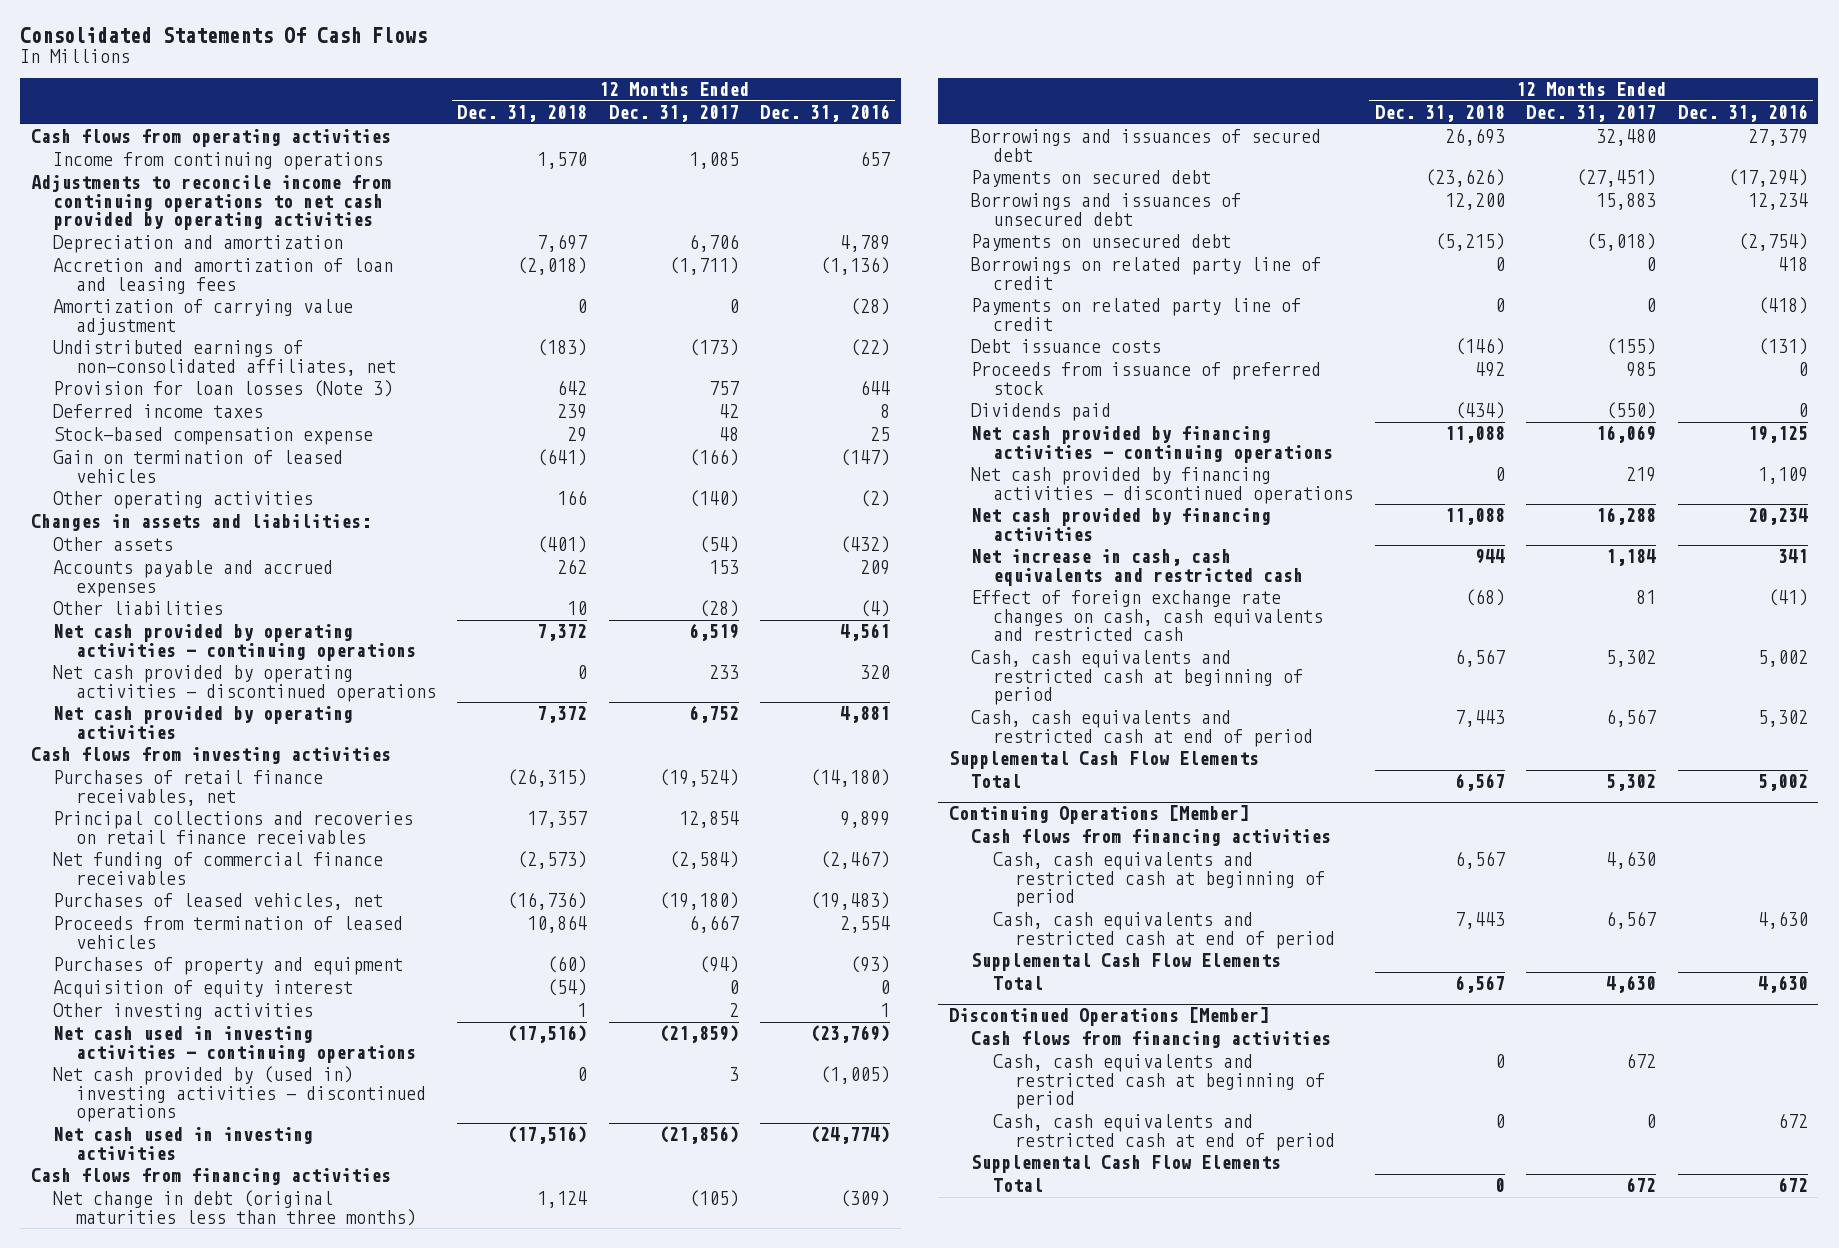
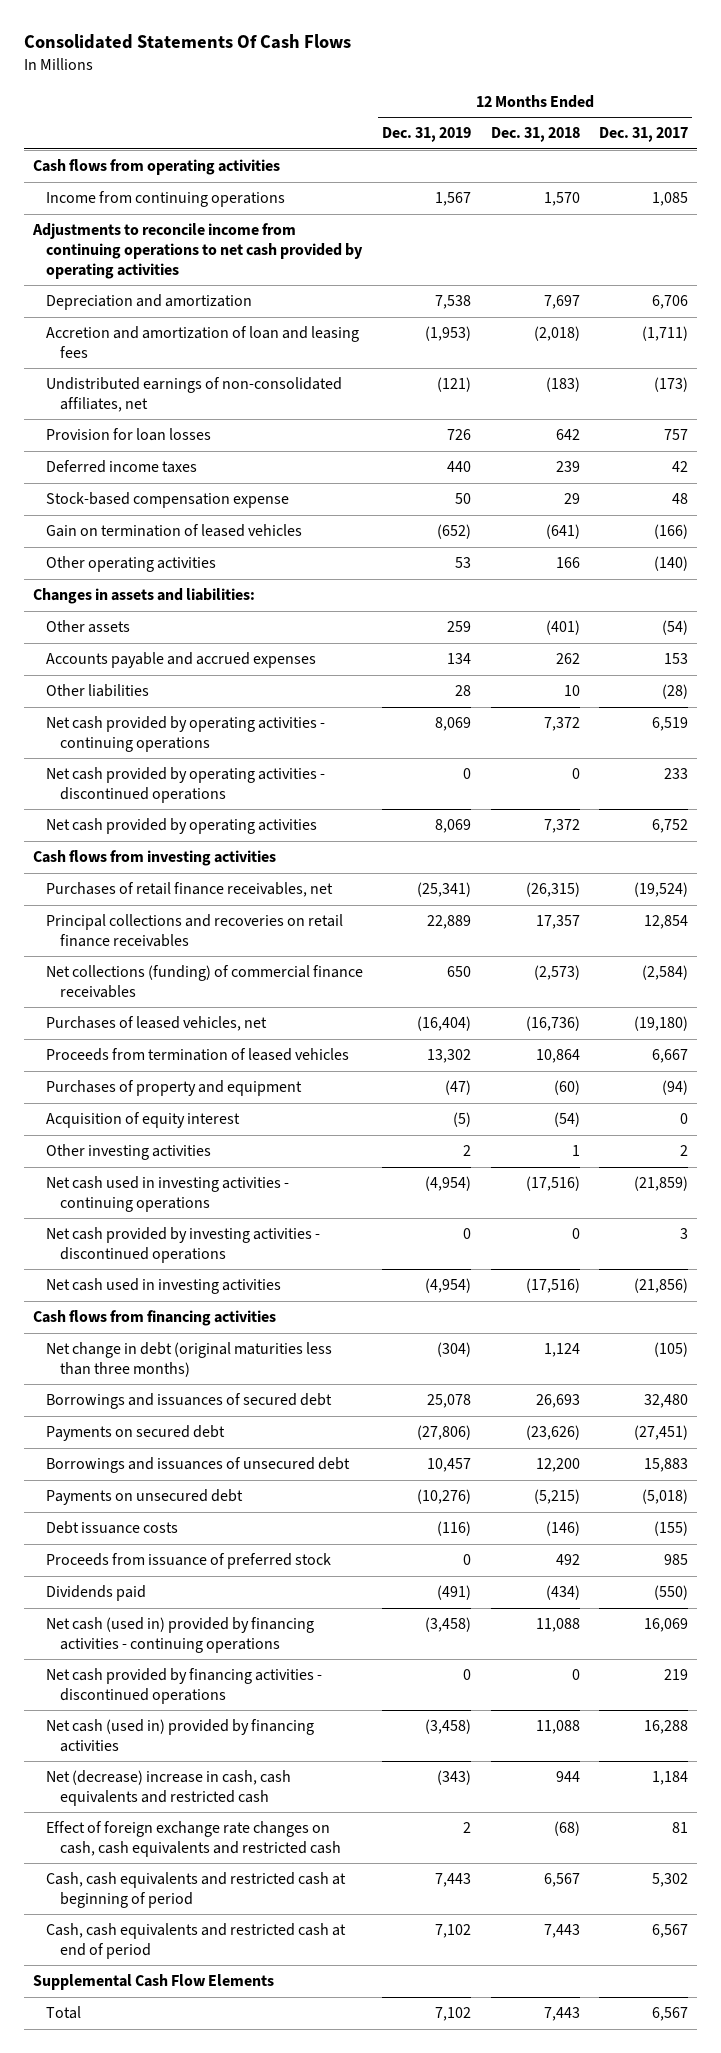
[760,104,891,123] Dec. 31, 2016 -> none
none -> [382,127,472,143] Dec. 31, 2019
[53,299,354,335] Amortization of carrying value adjustment -> none
[53,380,394,398] Provision for loan losses (Note 3) -> [46,428,212,442] Provision for loan losses
[53,852,384,885] Net funding of commercial finance receivables -> [46,965,364,998] Net collections (funding) of commercial finance receivables
[53,1066,426,1122] Net cash provided by (used in) investing activities - discontinued operations -> [46,1227,321,1263] Net cash provided by investing activities - discontinued operations
[970,257,1321,290] Borrowings on related party line of credit -> none
[970,298,1301,331] Payments on related party line of credit -> none
[970,426,1334,463] Net cash provided by financing activities - continuing operations -> [46,1617,315,1653] Net cash (used in) provided by financing activities - continuing operations
[970,508,1271,541] Net cash provided by financing activities -> [46,1719,315,1752] Net cash (used in) provided by financing activities
[970,549,1304,586] Net increase in cash, cash equivalents and restricted cash -> [46,1770,292,1806] Net (decrease) increase in cash, cash equivalents and restricted cash
[948,805,1249,825] Continuing Operations [Member] -> none
[970,829,1331,847] Cash flows from financing activities -> none
[993,852,1326,907] Cash, cash equivalents and restricted cash at beginning of period -> none
[993,912,1336,949] Cash, cash equivalents and restricted cash at end of period -> none
[970,953,1281,972] Supplemental Cash Flow Elements -> none
[993,976,1044,991] Total -> none
[948,1007,1269,1027] Discontinued Operations [Member] -> none
[970,1031,1331,1049] Cash flows from financing activities -> none
[993,1054,1326,1109] Cash, cash equivalents and restricted cash at beginning of period -> none
[993,1114,1336,1151] Cash, cash equivalents and restricted cash at end of period -> none
[970,1155,1281,1174] Supplemental Cash Flow Elements -> none
[993,1178,1044,1193] Total -> none
[1454,773,1505,792] 6,567 -> [543,2007,580,2022] 7,443
[1606,774,1657,792] 5,302 -> [651,2007,688,2022] 6,567

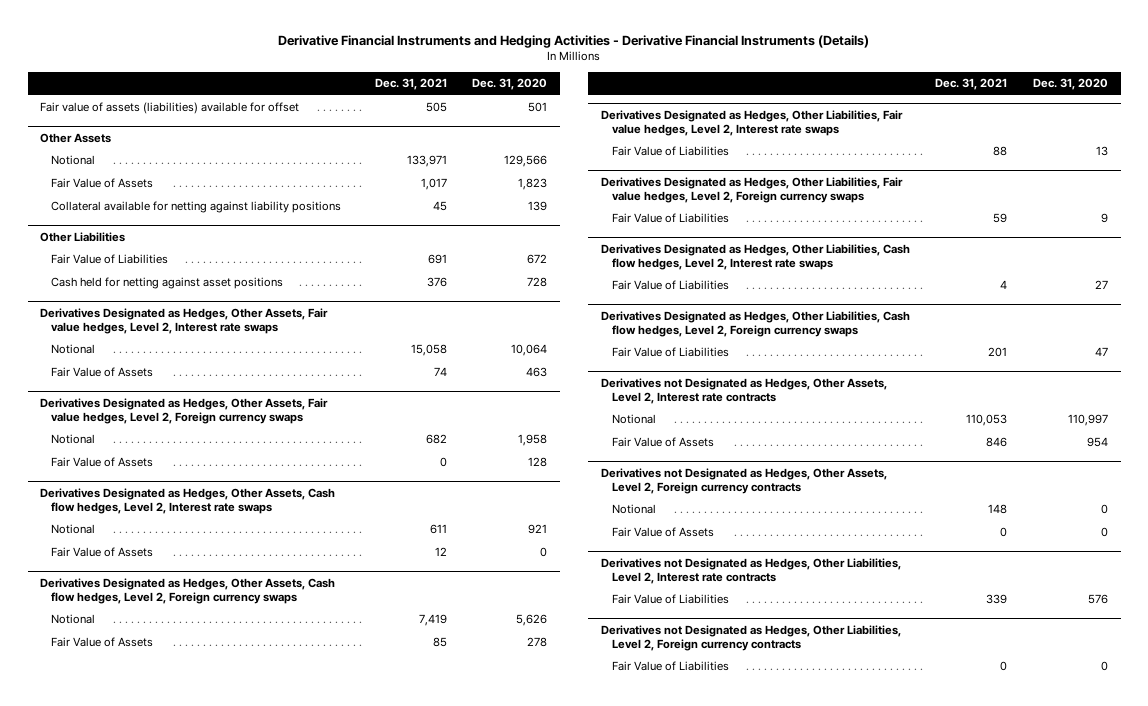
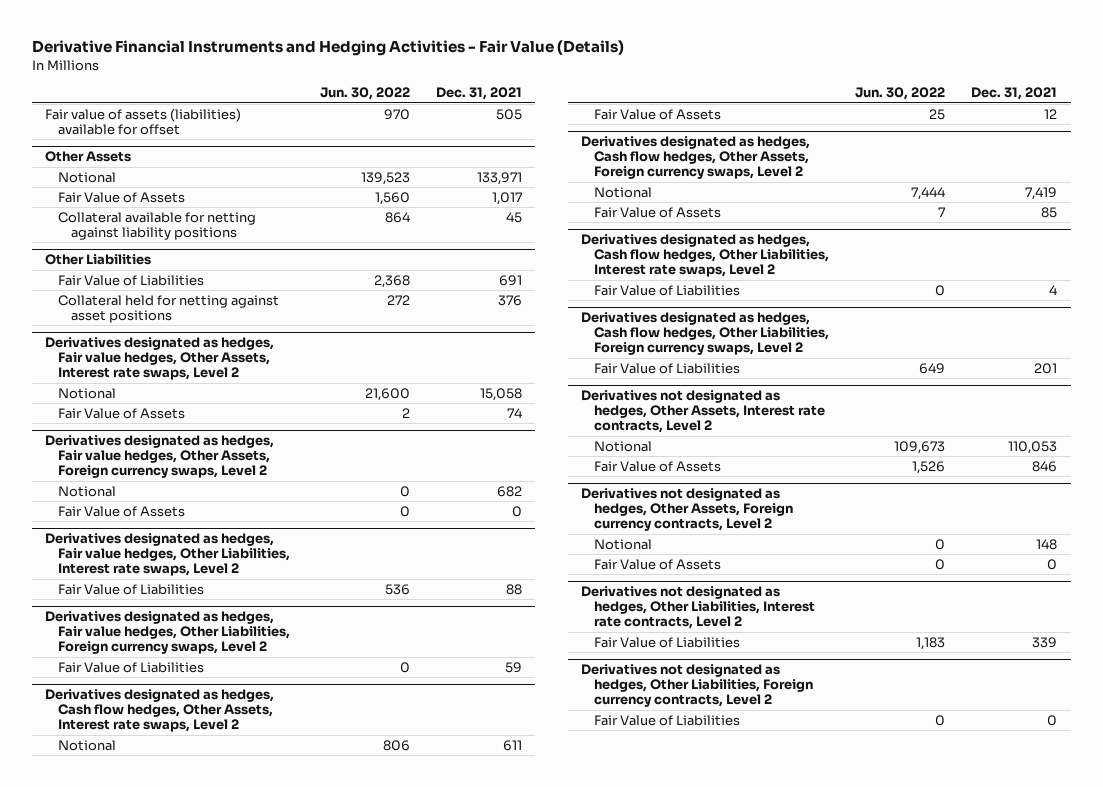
[278,35,870,49] Derivative Financial Instruments and Hedging Activities - Derivative Financial Instruments (Details) -> [32,40,625,57] Derivative Financial Instruments and Hedging Activities - Fair Value (Details)
[472,78,548,91] Dec. 31, 2020 -> none
none -> [319,87,410,101] Jun. 30, 2022
[50,277,283,290] Cash held for netting against asset positions -> [58,294,280,323] Collateral held for netting against asset positions
[40,307,329,334] Derivatives Designated as Hedges, Other Assets, Fair value hedges, Level 2, Interest rate swaps -> [45,337,275,381] Derivatives designated as hedges, Fair value hedges, Other Assets, Interest rate swaps, Level 2
[40,397,329,424] Derivatives Designated as Hedges, Other Assets, Fair value hedges, Level 2, Foreign currency swaps -> [45,435,275,479] Derivatives designated as hedges, Fair value hedges, Other Assets, Foreign currency swaps, Level 2
none -> [45,533,291,577] Derivatives designated as hedges, Fair value hedges, Other Liabilities, Interest rate swaps, Level 2
none -> [58,583,205,595] Fair Value of Liabilities
none -> [45,611,291,655] Derivatives designated as hedges, Fair value hedges, Other Liabilities, Foreign currency swaps, Level 2
none -> [58,661,205,673] Fair Value of Liabilities
[40,487,336,514] Derivatives Designated as Hedges, Other Assets, Cash flow hedges, Level 2, Interest rate swaps -> [45,689,275,733] Derivatives designated as hedges, Cash flow hedges, Other Assets, Interest rate swaps, Level 2
[40,577,336,604] Derivatives Designated as Hedges, Other Assets, Cash flow hedges, Level 2, Foreign currency swaps -> [580,136,810,180] Derivatives designated as hedges, Cash flow hedges, Other Assets, Foreign currency swaps, Level 2
[600,109,903,136] Derivatives Designated as Hedges, Other Liabilities, Fair value hedges, Level 2, Interest rate swaps -> none
[611,146,729,157] Fair Value of Liabilities -> none
[600,176,903,203] Derivatives Designated as Hedges, Other Liabilities, Fair value hedges, Level 2, Foreign currency swaps -> none
[611,213,729,224] Fair Value of Liabilities -> none
[600,243,910,270] Derivatives Designated as Hedges, Other Liabilities, Cash flow hedges, Level 2, Interest rate swaps -> [580,234,829,278] Derivatives designated as hedges, Cash flow hedges, Other Liabilities, Interest rate swaps, Level 2
[600,310,910,337] Derivatives Designated as Hedges, Other Liabilities, Cash flow hedges, Level 2, Foreign currency swaps -> [580,312,829,356] Derivatives designated as hedges, Cash flow hedges, Other Liabilities, Foreign currency swaps, Level 2
[600,377,887,404] Derivatives not Designated as Hedges, Other Assets, Level 2, Interest rate contracts -> [580,390,825,434] Derivatives not designated as hedges, Other Assets, Interest rate contracts, Level 2
[600,467,887,494] Derivatives not Designated as Hedges, Other Assets, Level 2, Foreign currency contracts -> [580,488,793,532] Derivatives not designated as hedges, Other Assets, Foreign currency contracts, Level 2
[600,557,901,584] Derivatives not Designated as Hedges, Other Liabilities, Level 2, Interest rate contracts -> [580,586,815,630] Derivatives not designated as hedges, Other Liabilities, Interest rate contracts, Level 2
[600,624,901,651] Derivatives not Designated as Hedges, Other Liabilities, Level 2, Foreign currency contracts -> [580,664,813,708] Derivatives not designated as hedges, Other Liabilities, Foreign currency contracts, Level 2

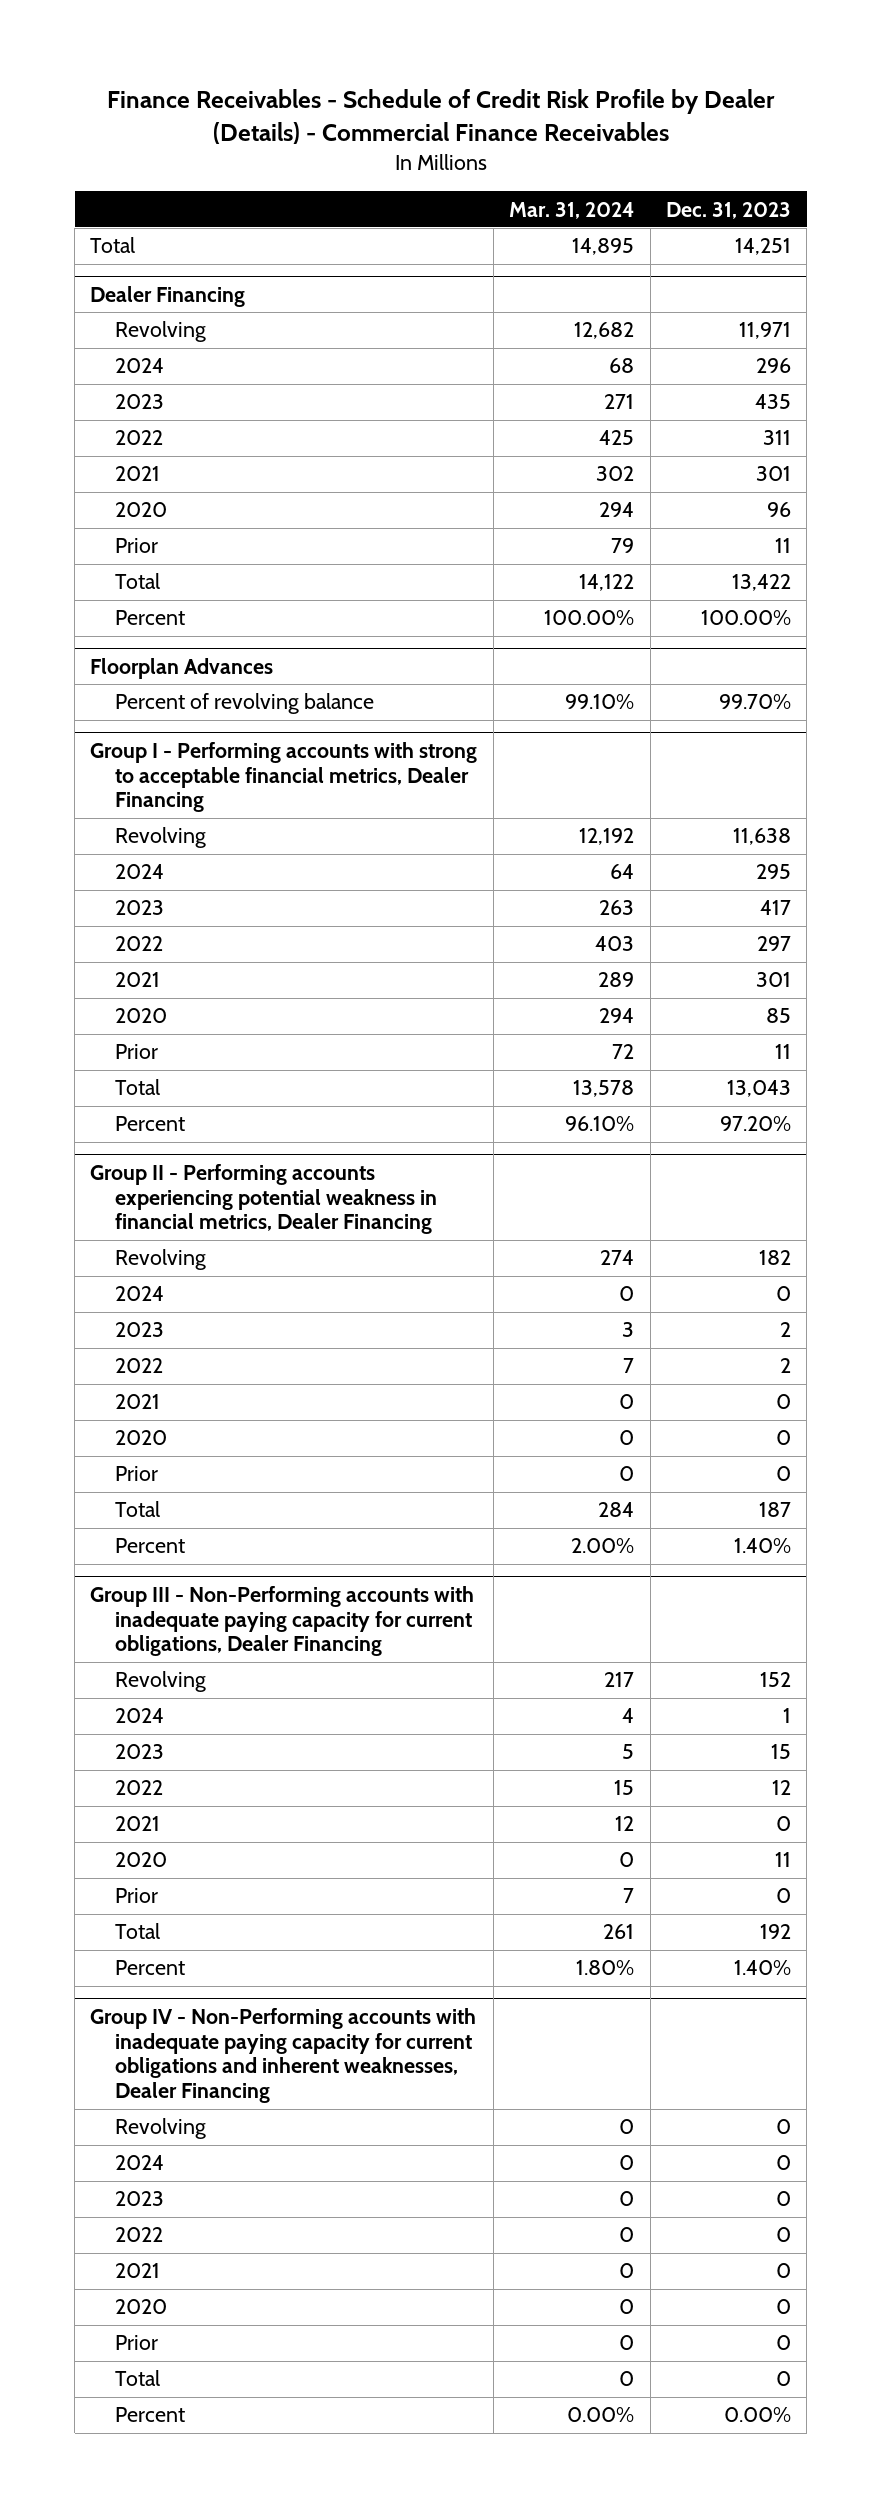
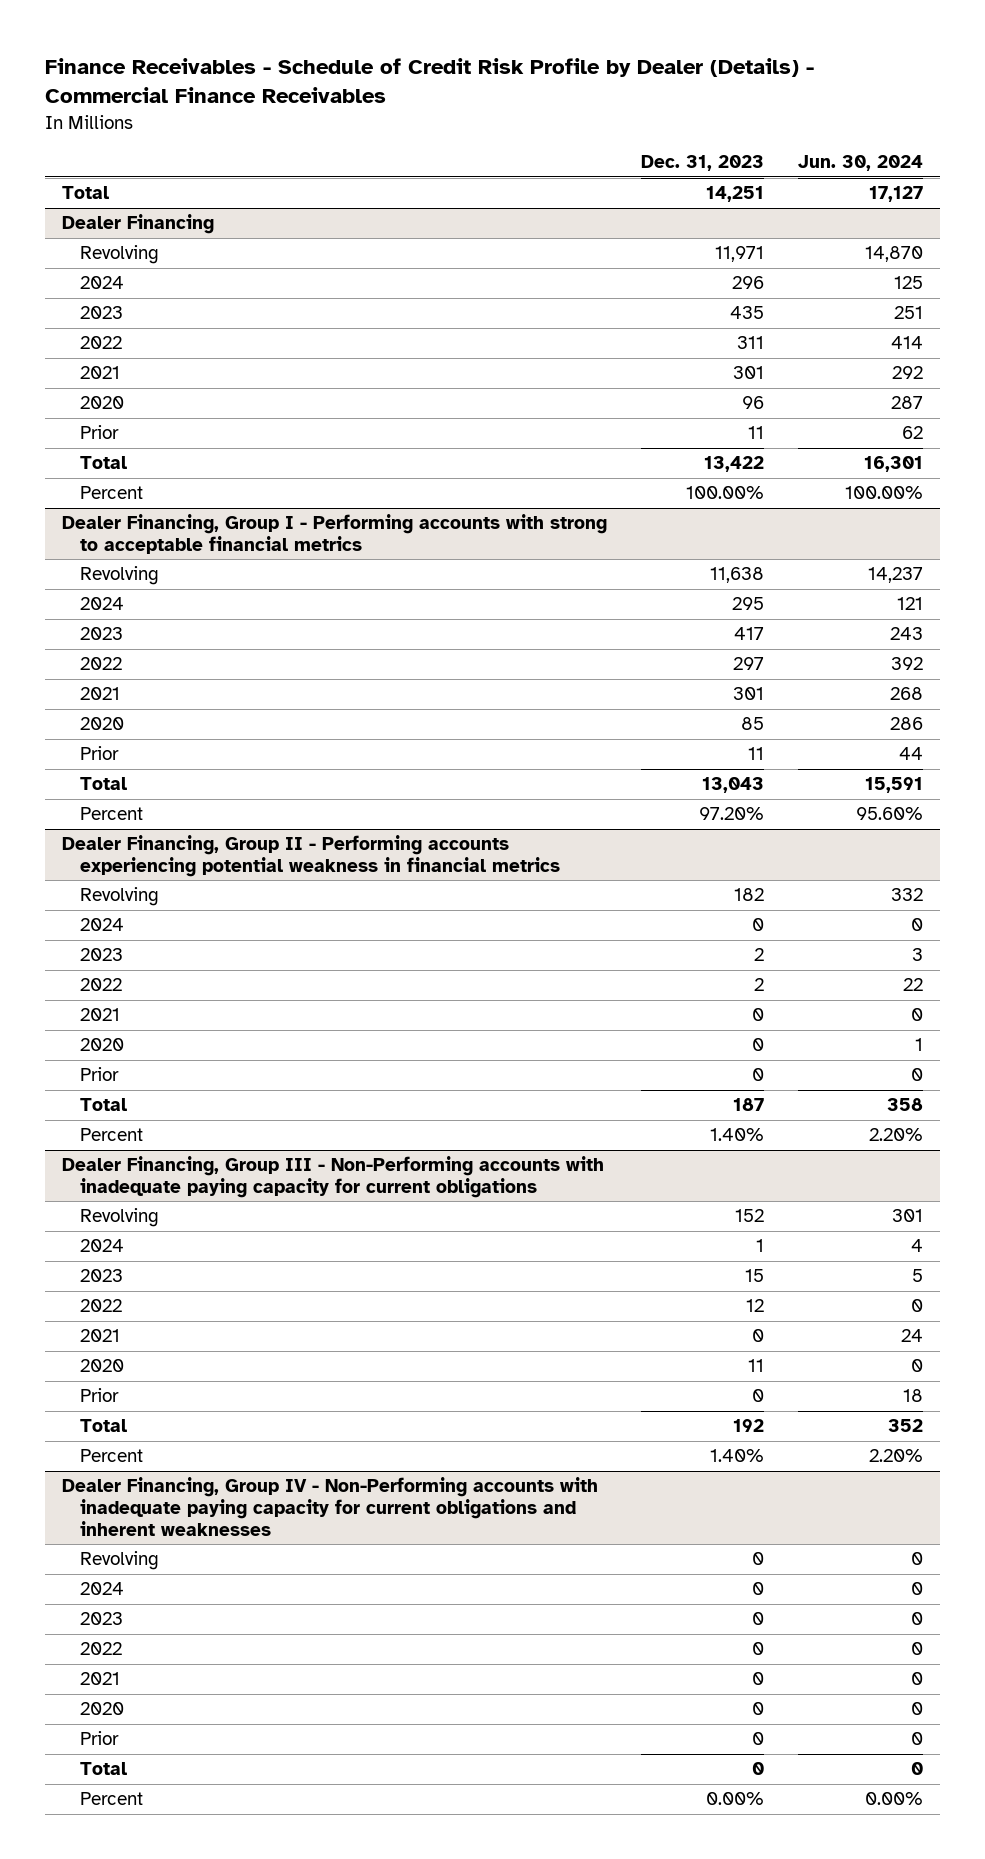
[509,201,635,219] Mar. 31, 2024 -> none
none -> [797,155,923,172] Jun. 30, 2024
[90,657,274,679] Floorplan Advances -> none
[114,693,374,715] Percent of revolving balance -> none
[90,741,478,813] Group I - Performing accounts with strong to acceptable financial metrics, Dealer Financing -> [62,514,608,555] Dealer Financing, Group I - Performing accounts with strong to acceptable financial metrics
[90,1163,437,1235] Group II - Performing accounts experiencing potential weakness in financial metrics, Dealer Financing -> [62,835,560,878] Dealer Financing, Group II - Performing accounts experiencing potential weakness in financial metrics
[90,1585,475,1657] Group III - Non-Performing accounts with inadequate paying capacity for current obligations, Dealer Financing -> [62,1156,605,1199] Dealer Financing, Group III - Non-Performing accounts with inadequate paying capacity for current obligations
[90,2007,477,2104] Group IV - Non-Performing accounts with inadequate paying capacity for current obligations and inherent weaknesses, Dealer Financing -> [62,1477,599,1537] Dealer Financing, Group IV - Non-Performing accounts with inadequate paying capacity for current obligations and inherent weaknesses

